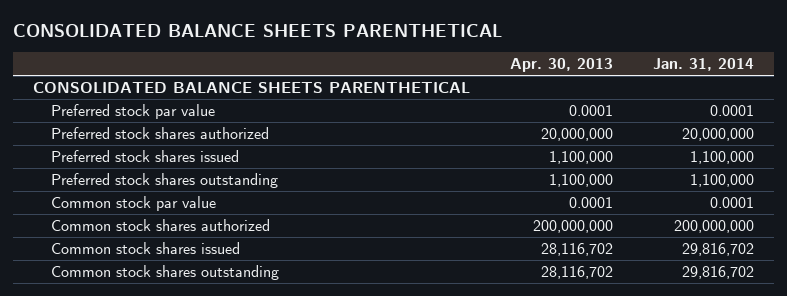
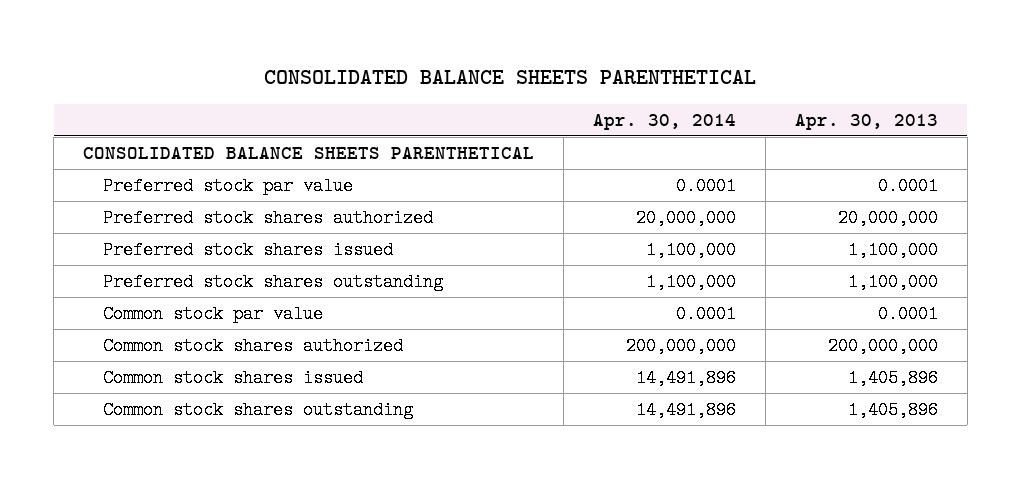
[653,57,755,71] Jan. 31, 2014 -> none
none -> [592,113,736,130] Apr. 30, 2014
[541,242,614,256] 28,116,702 -> [847,369,938,388] 1,405,896
[541,265,614,279] 28,116,702 -> [847,401,938,420] 1,405,896

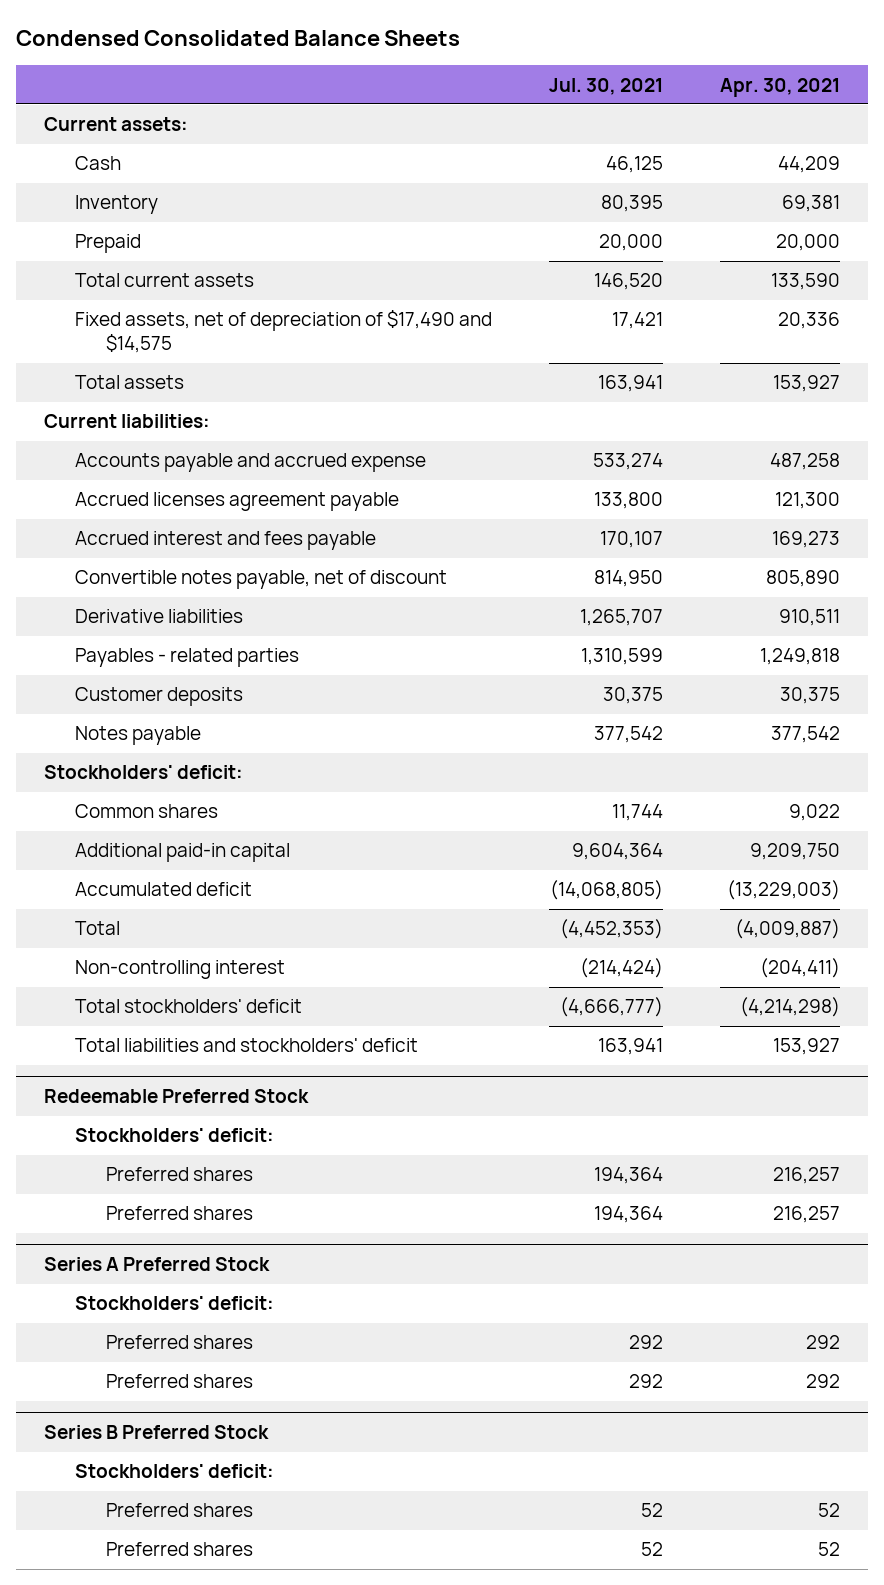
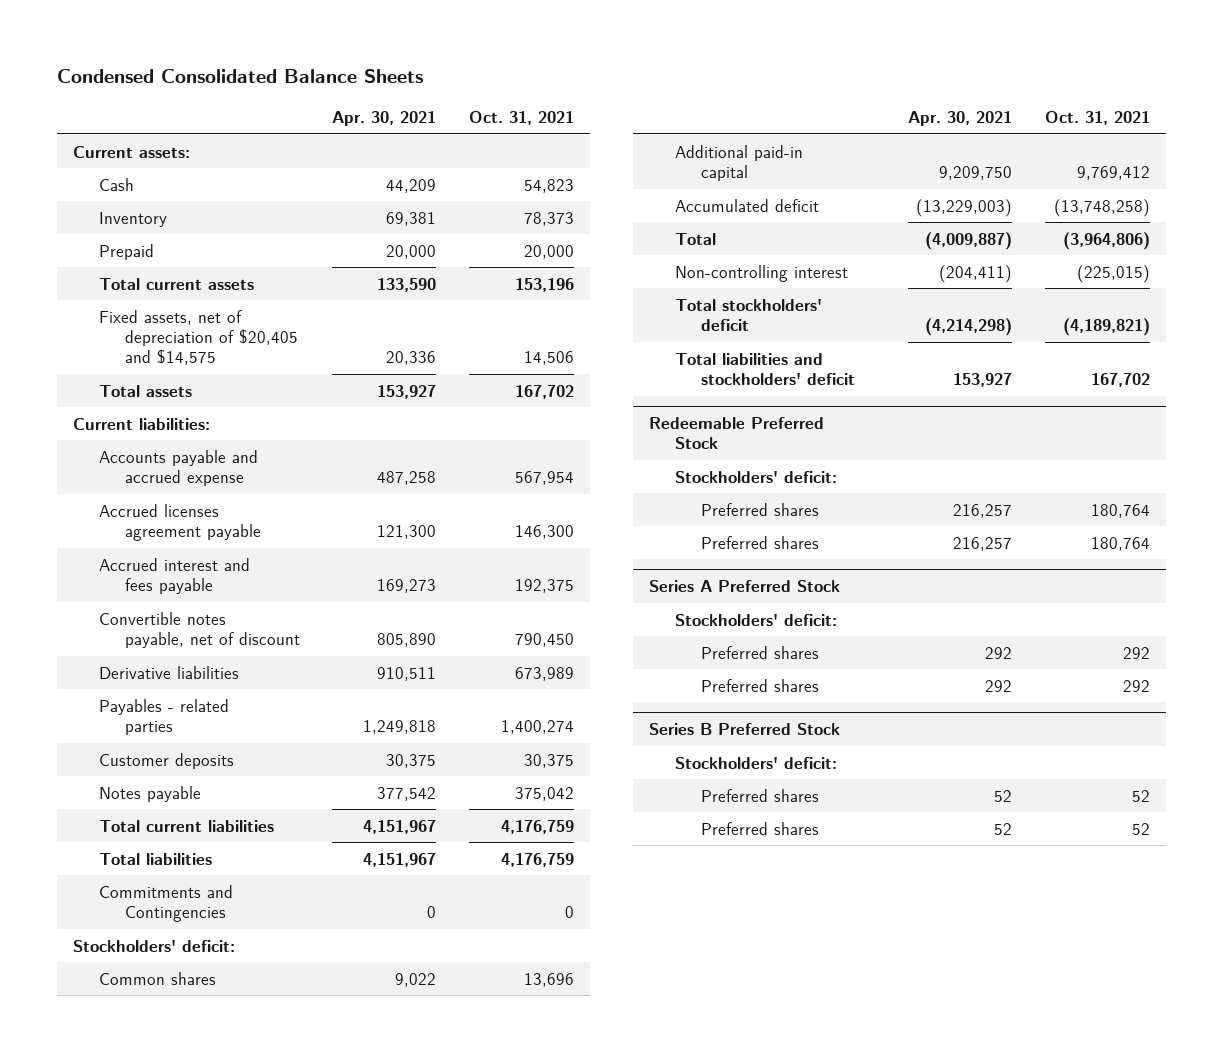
[548,77,663,95] Jul. 30, 2021 -> none
none -> [468,110,574,125] Oct. 31, 2021
[75,310,493,354] Fixed assets, net of depreciation of $17,490 and $14,575 -> [98,309,298,366] Fixed assets, net of depreciation of $20,405 and $14,575
none -> [98,819,274,832] Total current liabilities
none -> [98,852,212,865] Total liabilities
none -> [98,884,233,923] Commitments and Contingencies

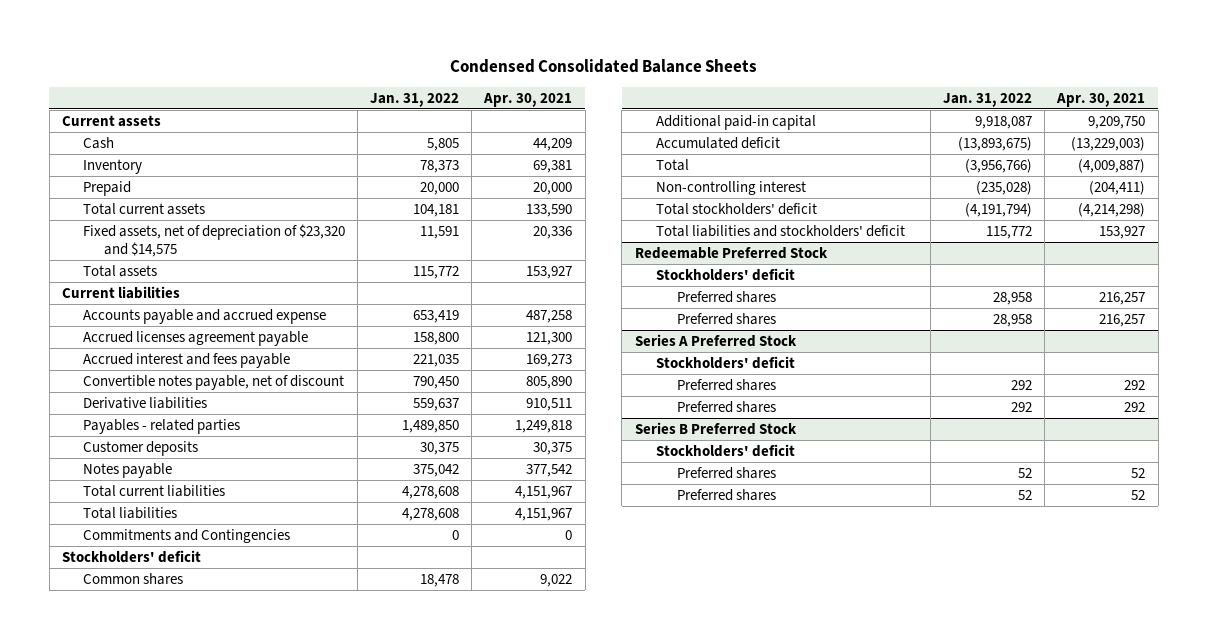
[468,110,574,125] Oct. 31, 2021 -> none
none -> [370,92,460,107] Jan. 31, 2022
[72,145,190,158] Current assets: -> [61,114,161,127] Current assets
[98,309,298,366] Fixed assets, net of depreciation of $20,405 and $14,575 -> [82,223,345,257] Fixed assets, net of depreciation of $23,320 and $14,575
[72,417,210,430] Current liabilities: -> [61,285,180,299] Current liabilities
[72,939,235,952] Stockholders' deficit: -> [61,549,201,563] Stockholders' deficit
[674,470,837,483] Stockholders' deficit: -> [655,267,795,281] Stockholders' deficit
[674,613,837,626] Stockholders' deficit: -> [655,355,795,369] Stockholders' deficit
[674,756,837,769] Stockholders' deficit: -> [655,443,795,457] Stockholders' deficit

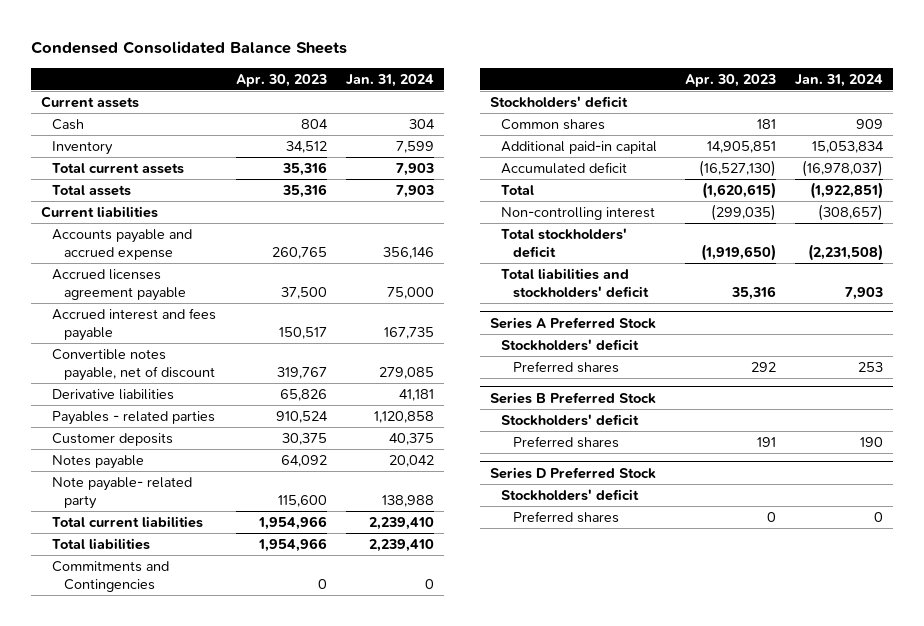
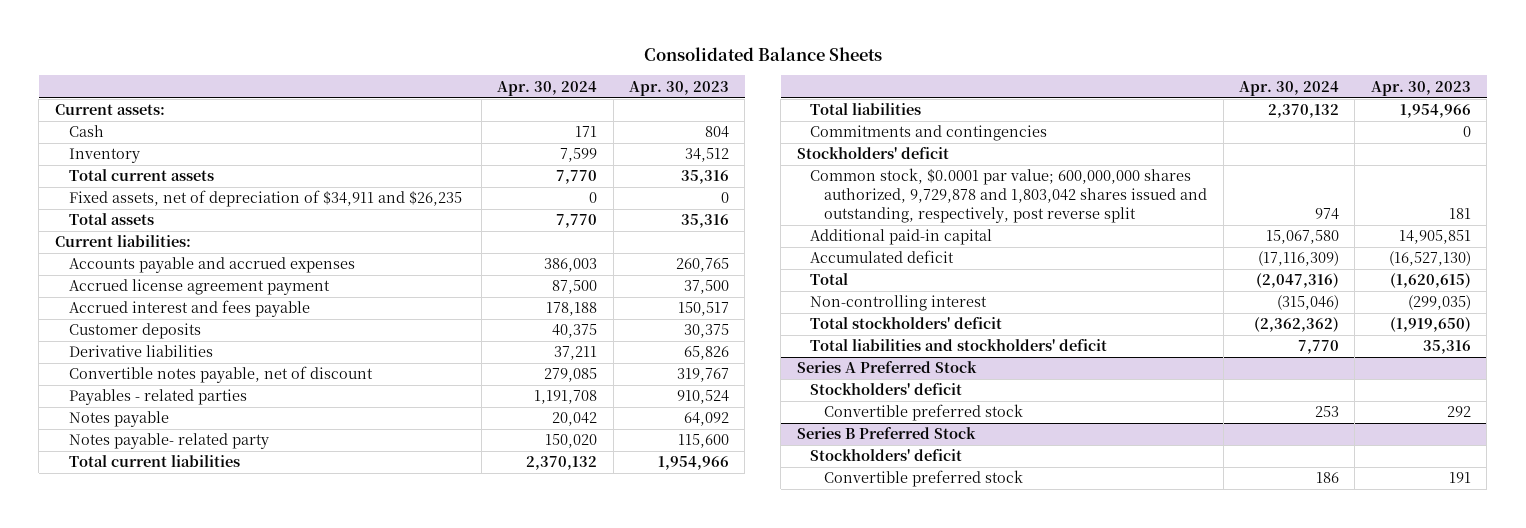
[30,41,347,55] Condensed Consolidated Balance Sheets -> [643,47,882,62] Consolidated Balance Sheets
[346,73,435,87] Jan. 31, 2024 -> none
none -> [497,80,598,96] Apr. 30, 2024
[40,95,139,108] Current assets -> [54,104,165,116] Current assets:
none -> [68,190,462,208] Fixed assets, net of depreciation of $34,911 and $26,235
[40,205,158,218] Current liabilities -> [54,235,191,248] Current liabilities:
[52,228,193,260] Accounts payable and accrued expense -> [68,257,355,274] Accounts payable and accrued expenses
[52,268,187,301] Accrued licenses agreement payable -> [68,279,330,296] Accrued license agreement payment
[52,432,174,446] Customer deposits -> [68,323,201,340] Customer deposits
[52,348,216,381] Convertible notes payable, net of discount -> [68,366,373,384] Convertible notes payable, net of discount
[52,476,193,509] Note payable- related party -> [68,433,269,450] Notes payable- related party
[52,560,170,592] Commitments and Contingencies -> [810,125,1048,142] Commitments and contingencies
[501,118,606,130] Common shares -> [810,168,1208,223] Common stock, $0.0001 par value; 600,000,000 shares authorized, 9,729,878 and 1,803,042 shares issued and outstanding, respectively, post reverse split
[513,360,620,373] Preferred shares -> [824,404,1024,422] Convertible preferred stock
[489,466,656,479] Series D Preferred Stock -> none
[501,488,640,501] Stockholders' deficit -> none
[513,510,620,523] Preferred shares -> none
[513,435,620,448] Preferred shares -> [824,470,1024,488] Convertible preferred stock

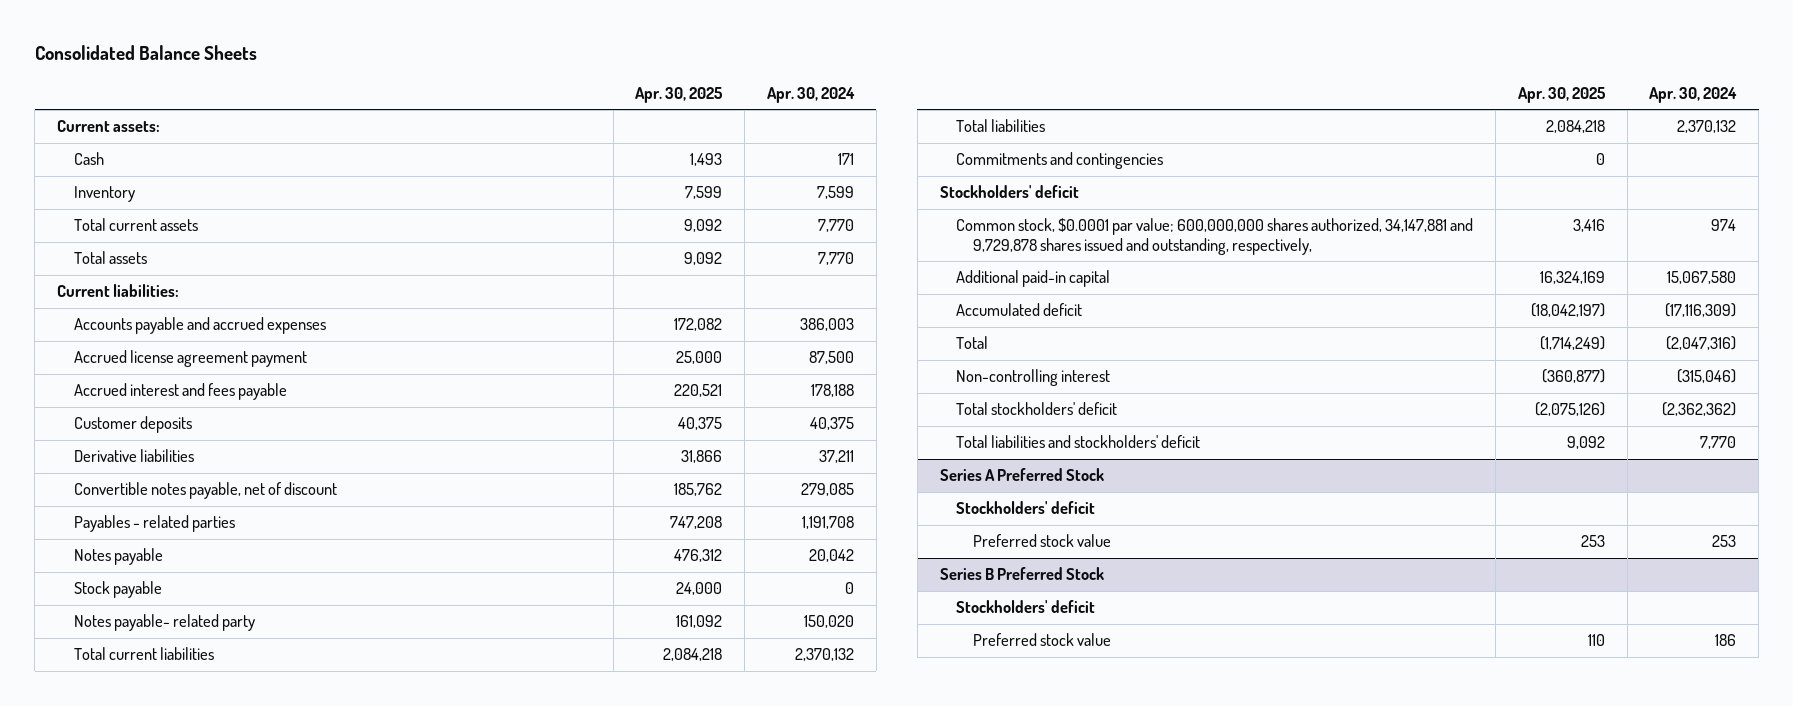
[628,80,729,96] Apr. 30, 2023 -> none
none -> [635,87,724,104] Apr. 30, 2025
[68,190,462,208] Fixed assets, net of depreciation of $34,911 and $26,235 -> none
none -> [73,581,162,599] Stock payable
[810,168,1208,223] Common stock, $0.0001 par value; 600,000,000 shares authorized, 9,729,878 and 1,803,042 shares issued and outstanding, respectively, post reverse split -> [956,218,1474,255] Common stock, $0.0001 par value; 600,000,000 shares authorized, 34,147,881 and 9,729,878 shares issued and outstanding, respectively,
[824,404,1024,422] Convertible preferred stock -> [973,534,1112,548] Preferred stock value
[824,470,1024,488] Convertible preferred stock -> [973,633,1112,647] Preferred stock value

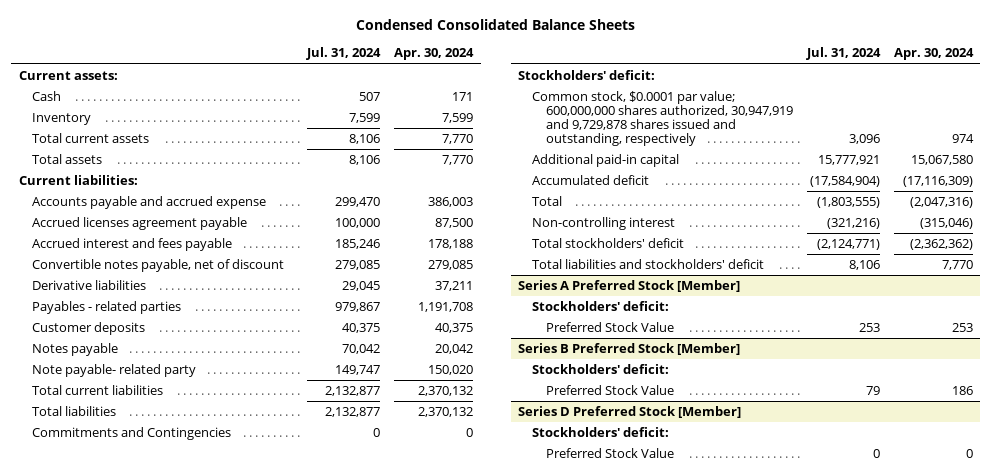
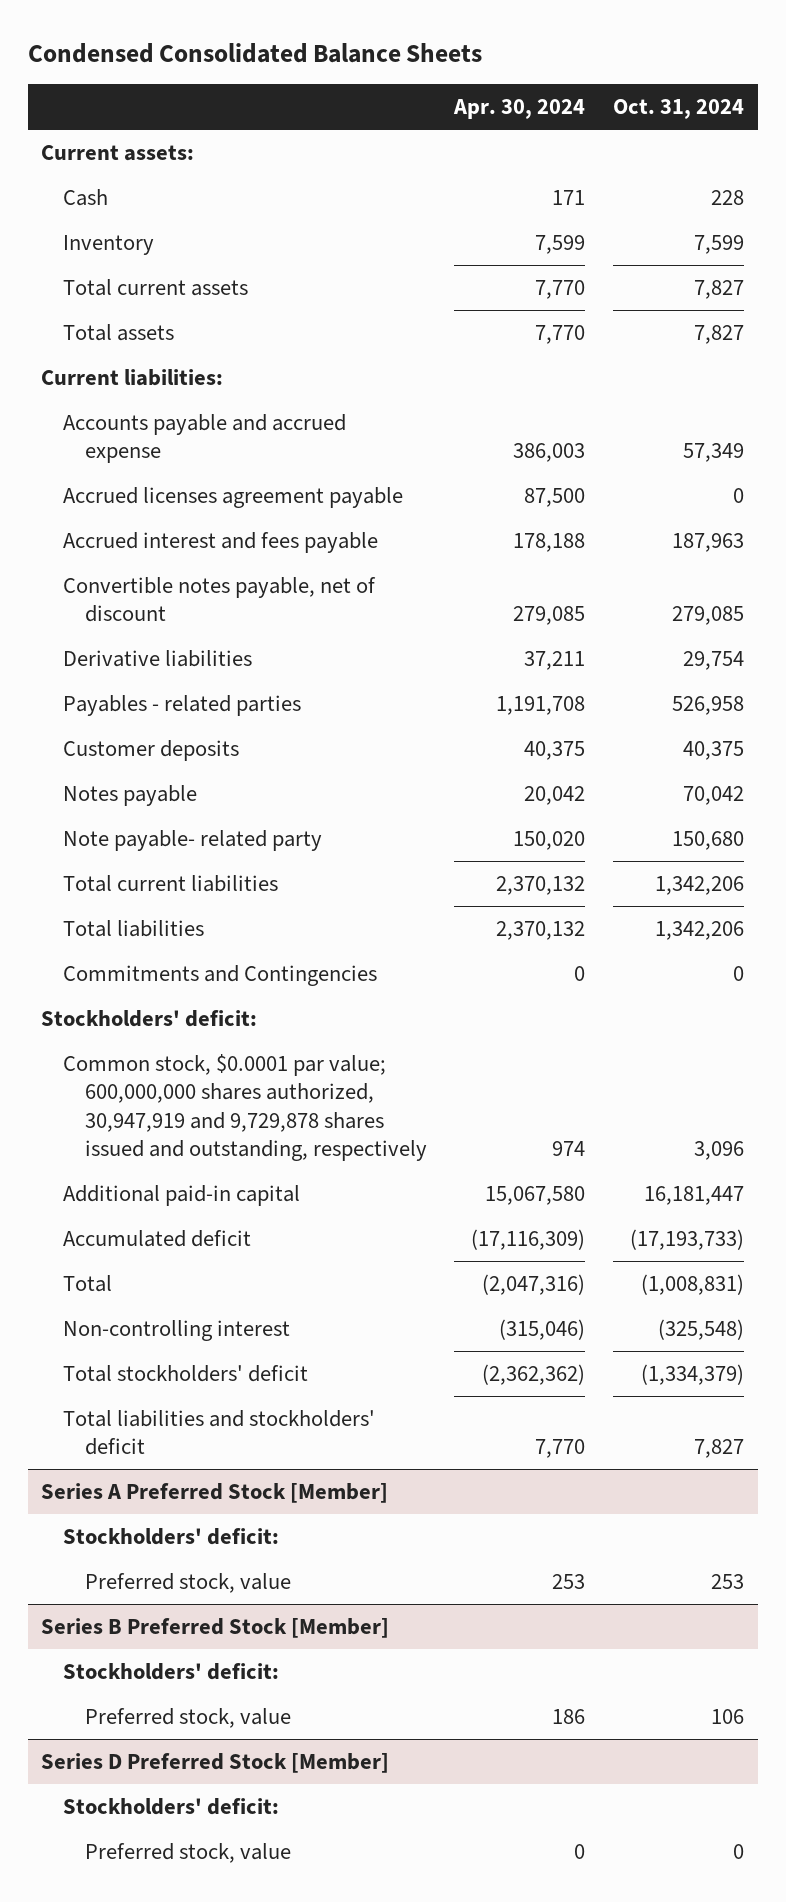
[306,47,382,61] Jul. 31, 2024 -> none
none -> [613,99,745,120] Oct. 31, 2024
[545,321,674,332] Preferred Stock Value -> [84,1572,291,1593] Preferred stock, value
[545,384,674,395] Preferred Stock Value -> [84,1707,291,1728] Preferred stock, value
[545,447,674,458] Preferred Stock Value -> [84,1842,291,1863] Preferred stock, value

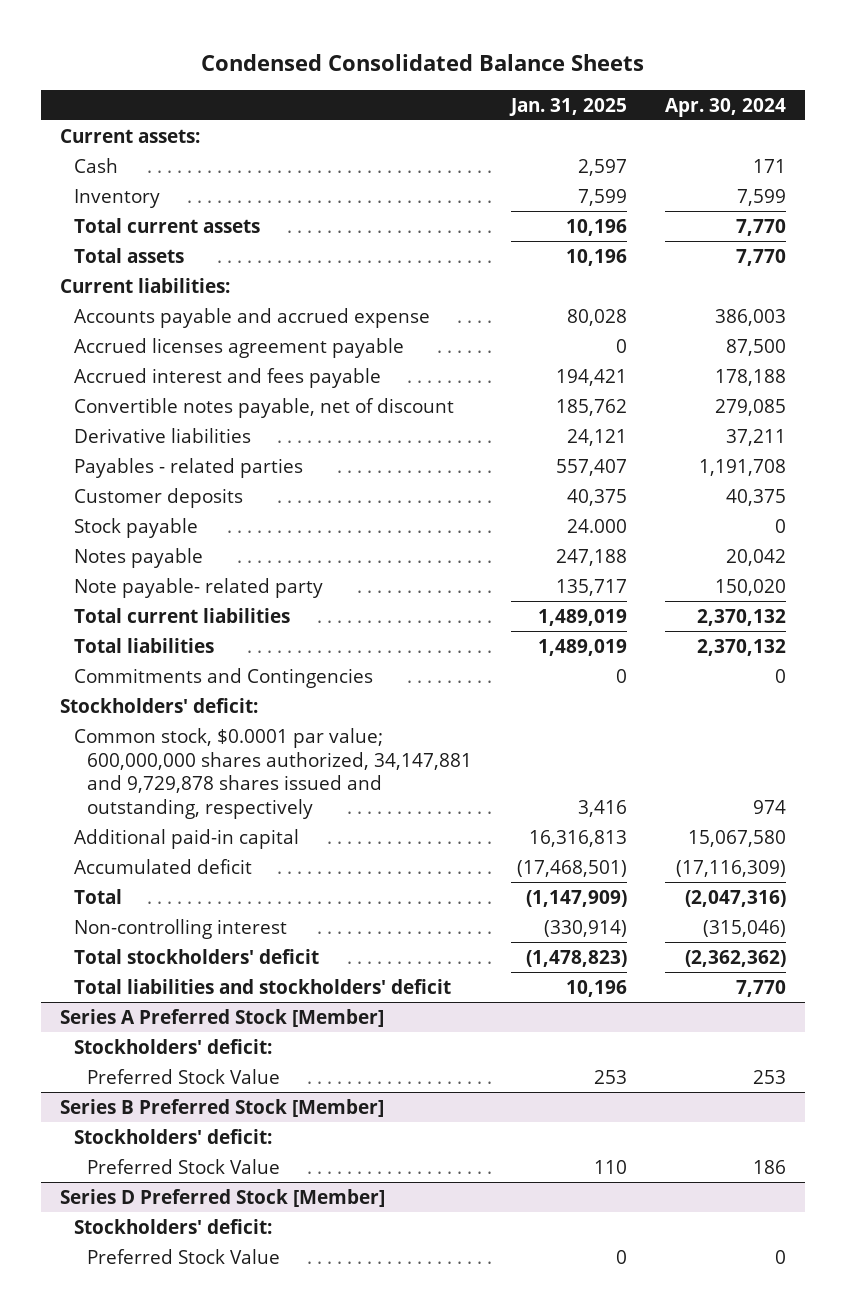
[613,99,745,120] Oct. 31, 2024 -> none
none -> [508,97,627,116] Jan. 31, 2025
none -> [73,517,198,538] Stock payable
[63,1053,427,1162] Common stock, $0.0001 par value; 600,000,000 shares authorized, 30,947,919 and 9,729,878 shares issued and outstanding, respectively -> [73,727,473,820] Common stock, $0.0001 par value; 600,000,000 shares authorized, 34,147,881 and 9,729,878 shares issued and outstanding, respectively
[84,1572,291,1593] Preferred stock, value -> [87,1068,281,1084] Preferred Stock Value
[84,1707,291,1728] Preferred stock, value -> [87,1158,281,1174] Preferred Stock Value
[84,1842,291,1863] Preferred stock, value -> [87,1248,281,1264] Preferred Stock Value

